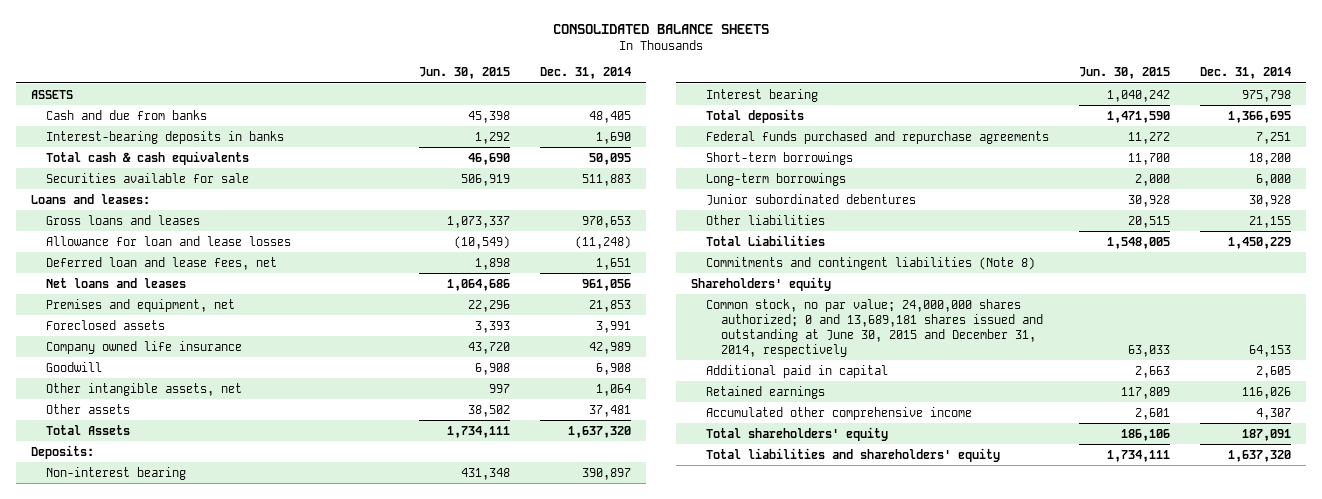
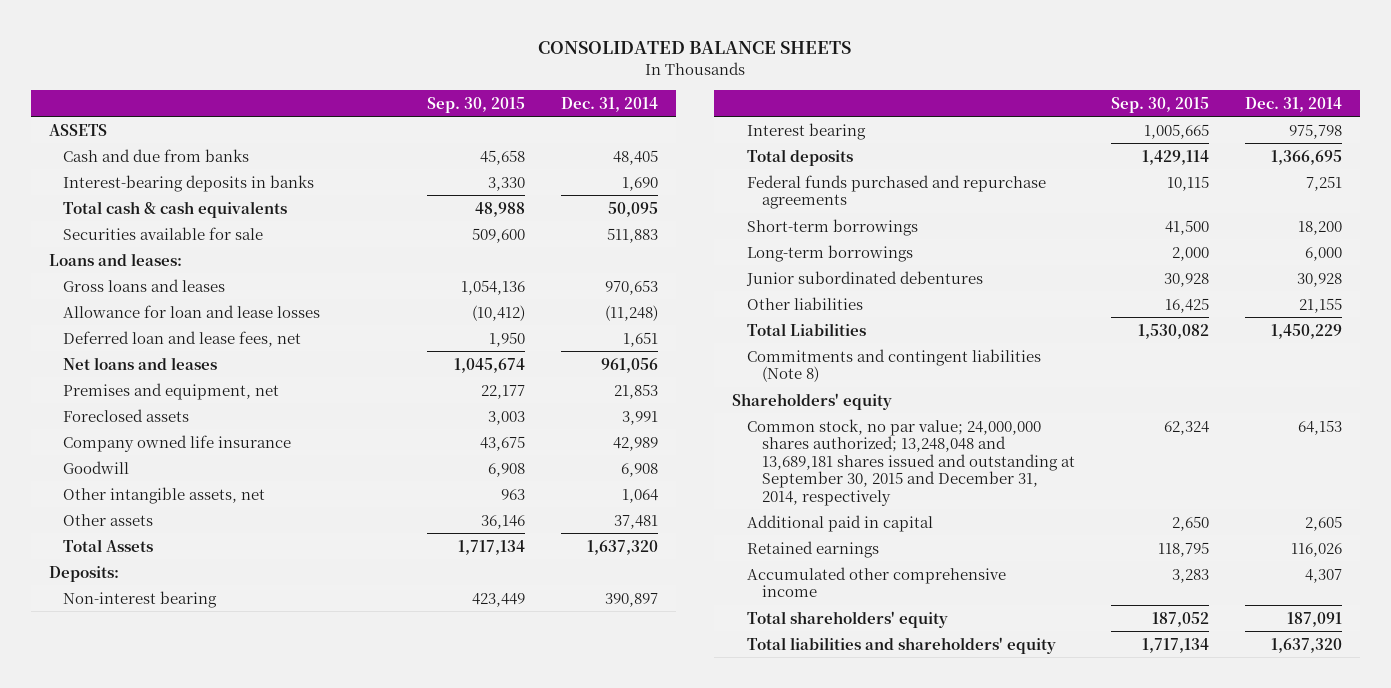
[419,67,511,80] Jun. 30, 2015 -> none
none -> [427,96,526,113] Sep. 30, 2015
[706,298,1044,357] Common stock, no par value; 24,000,000 shares authorized; 0 and 13,689,181 shares issued and outstanding at June 30, 2015 and December 31, 2014, respectively -> [747,418,1075,506] Common stock, no par value; 24,000,000 shares authorized; 13,248,048 and 13,689,181 shares issued and outstanding at September 30, 2015 and December 31, 2014, respectively

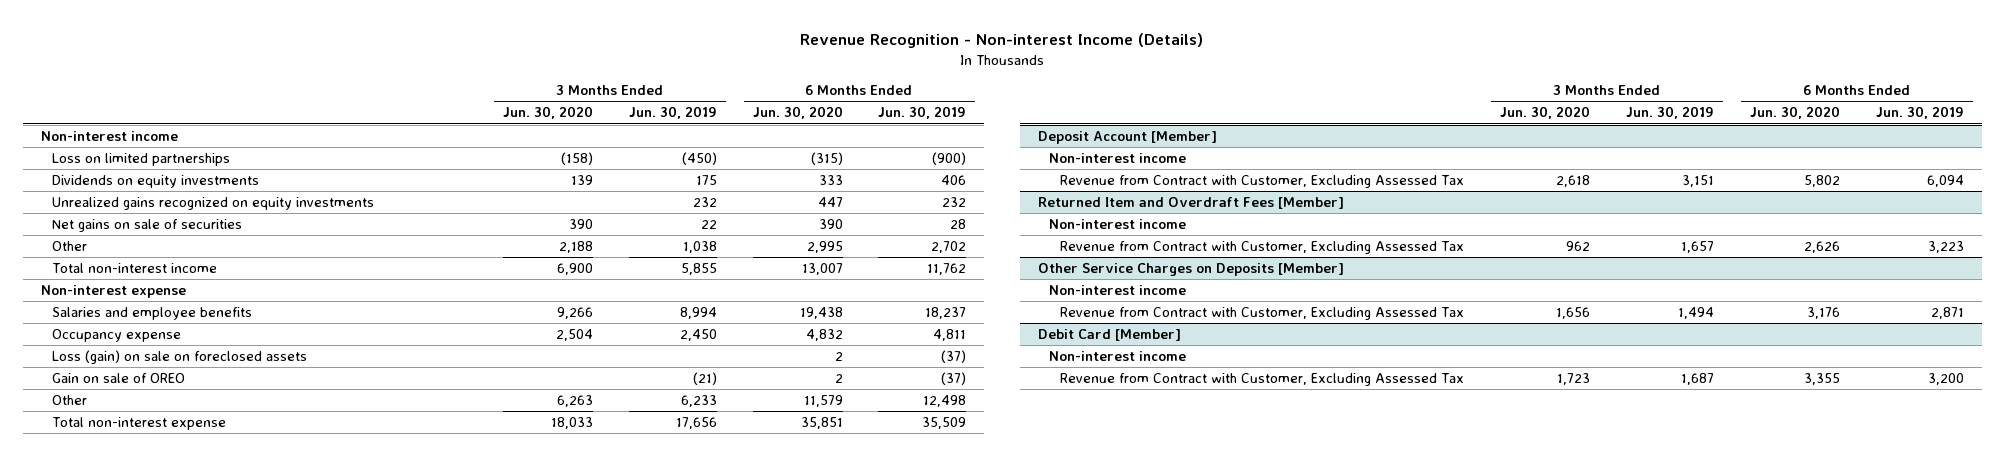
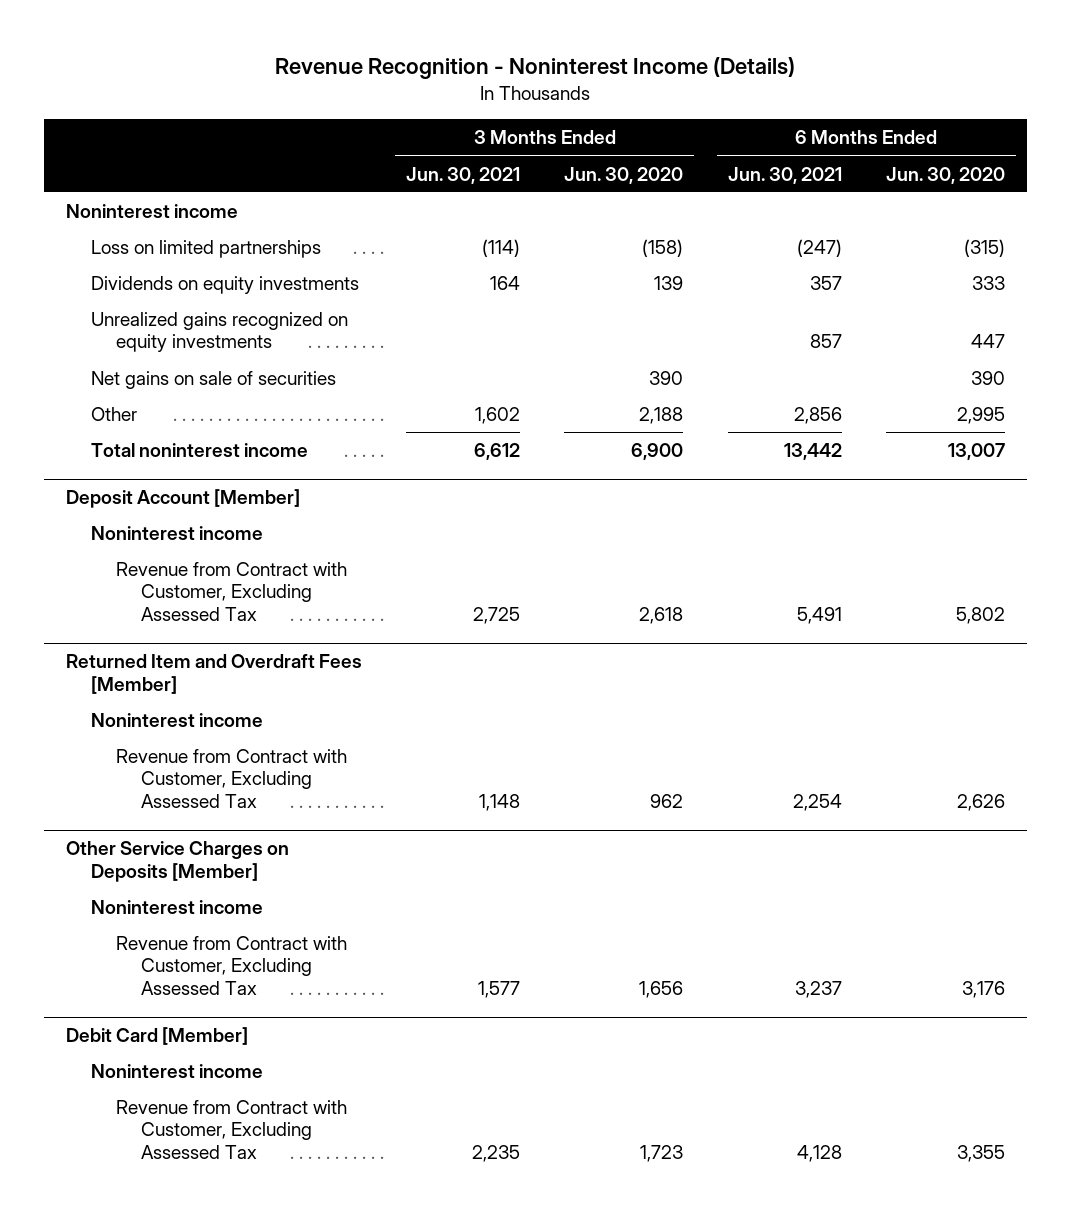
[800,33,1204,49] Revenue Recognition - Non-interest Income (Details) -> [275,56,796,79] Revenue Recognition - Noninterest Income (Details)
[628,106,717,120] Jun. 30, 2019 -> none
[878,106,967,120] Jun. 30, 2019 -> none
none -> [406,166,521,184] Jun. 30, 2021
none -> [727,166,842,184] Jun. 30, 2021
[41,130,179,141] Non-interest income -> [66,204,239,219] Noninterest income
[41,284,187,298] Non-interest expense -> none
[51,306,252,320] Salaries and employee benefits -> none
[51,328,181,342] Occupancy expense -> none
[51,349,307,364] Loss (gain) on sale on foreclosed assets -> none
[51,372,185,383] Gain on sale of OREO -> none
[51,394,87,405] Other -> none
[51,416,226,430] Total non-interest expense -> none
[51,262,217,273] Total non-interest income -> [91,443,309,458] Total noninterest income
[1049,152,1187,163] Non-interest income -> [91,526,264,541] Noninterest income
[1049,218,1187,229] Non-interest income -> [91,713,264,728] Noninterest income
[1049,284,1187,295] Non-interest income -> [91,900,264,915] Noninterest income
[1049,350,1187,361] Non-interest income -> [91,1064,264,1079] Noninterest income

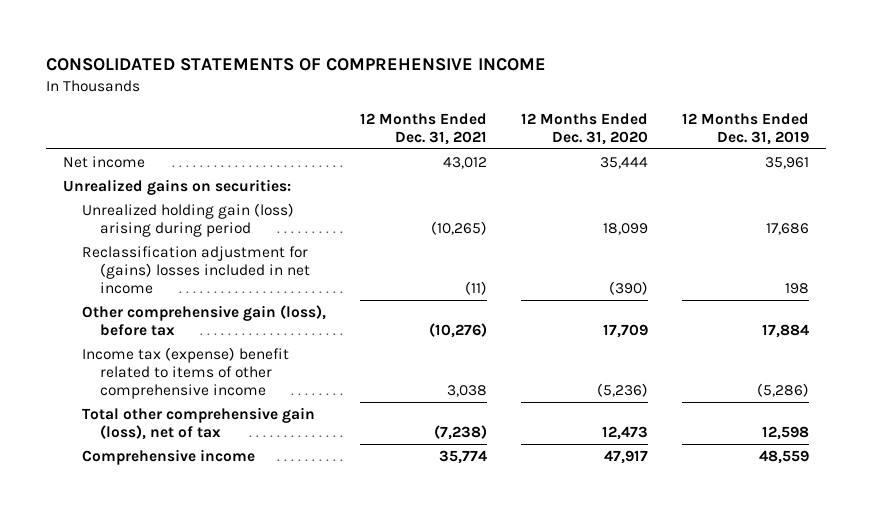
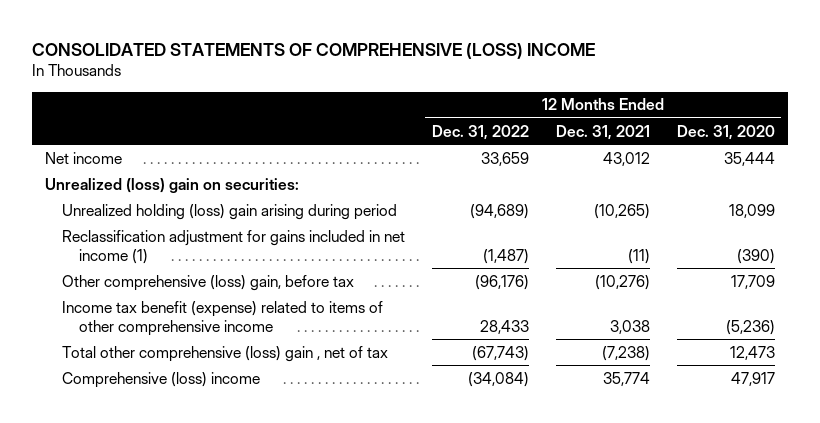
[45,58,546,72] CONSOLIDATED STATEMENTS OF COMPREHENSIVE INCOME -> [31,42,595,59] CONSOLIDATED STATEMENTS OF COMPREHENSIVE (LOSS) INCOME
[681,112,809,145] 12 Months Ended Dec. 31, 2019 -> none
none -> [432,124,530,140] Dec. 31, 2022
[63,178,292,195] Unrealized gains on securities: -> [45,177,300,193] Unrealized (loss) gain on securities:
[81,202,294,237] Unrealized holding gain (loss) arising during period -> [62,203,398,220] Unrealized holding (loss) gain arising during period
[81,245,311,294] Reclassification adjustment for (gains) losses included in net income -> [62,229,406,264] Reclassification adjustment for gains included in net income (1)
[81,304,326,336] Other comprehensive gain (loss), before tax -> [62,274,355,291] Other comprehensive (loss) gain, before tax
[81,346,289,399] Income tax (expense) benefit related to items of other comprehensive income -> [62,300,384,336] Income tax benefit (expense) related to items of other comprehensive income
[81,406,315,440] Total other comprehensive gain (loss), net of tax -> [62,345,389,362] Total other comprehensive (loss) gain , net of tax
[81,448,255,465] Comprehensive income -> [62,371,261,388] Comprehensive (loss) income

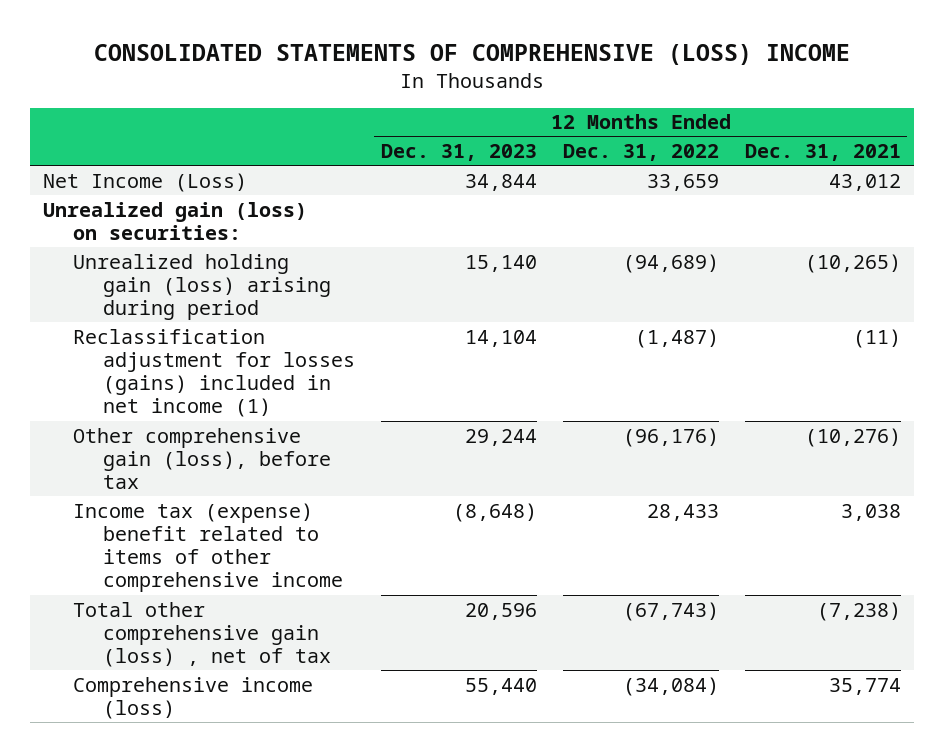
[676,124,775,140] Dec. 31, 2020 -> none
none -> [380,144,537,162] Dec. 31, 2023
[45,151,123,164] Net income -> [42,172,247,192] Net Income (Loss)
[45,177,300,193] Unrealized (loss) gain on securities: -> [42,201,307,240] Unrealized gain (loss) on securities:
[62,203,398,220] Unrealized holding (loss) gain arising during period -> [72,253,331,321] Unrealized holding gain (loss) arising during period
[62,229,406,264] Reclassification adjustment for gains included in net income (1) -> [72,328,355,418] Reclassification adjustment for losses (gains) included in net income (1)
[62,274,355,291] Other comprehensive (loss) gain, before tax -> [72,427,331,490] Other comprehensive gain (loss), before tax
[62,300,384,336] Income tax benefit (expense) related to items of other comprehensive income -> [72,502,343,593] Income tax (expense) benefit related to items of other comprehensive income
[62,345,389,362] Total other comprehensive (loss) gain , net of tax -> [72,601,331,668] Total other comprehensive gain (loss) , net of tax
[62,371,261,388] Comprehensive (loss) income -> [72,676,313,719] Comprehensive income (loss)

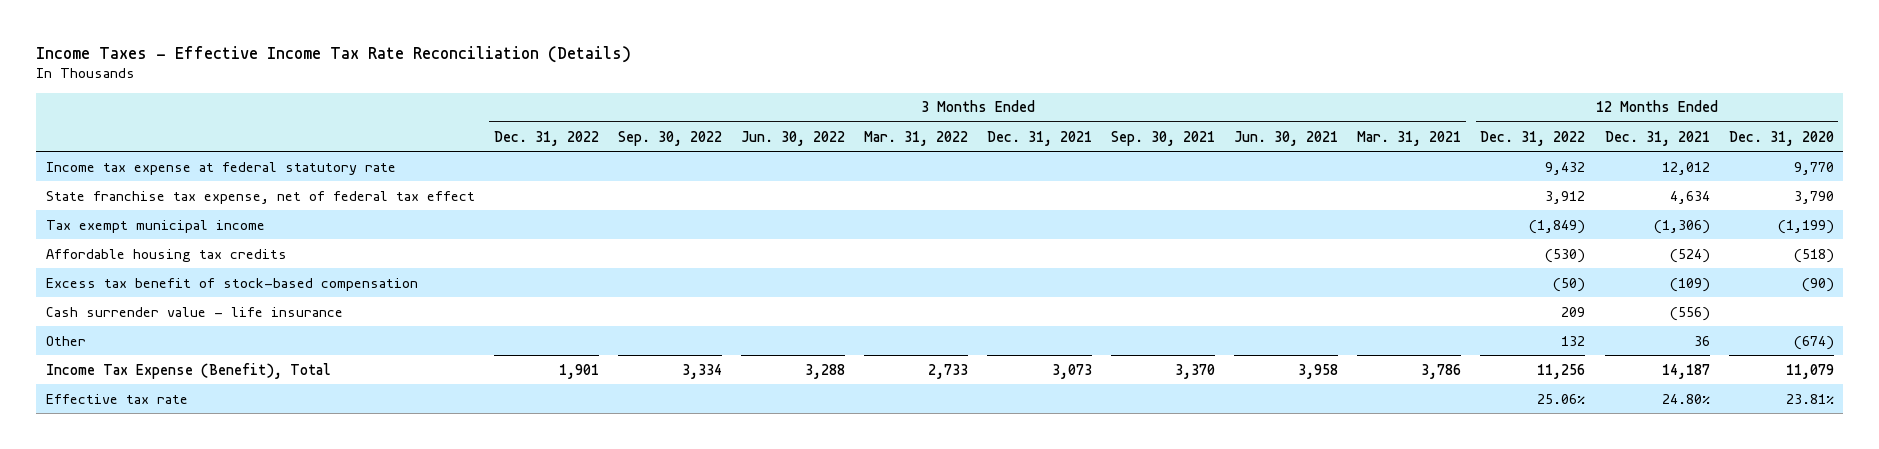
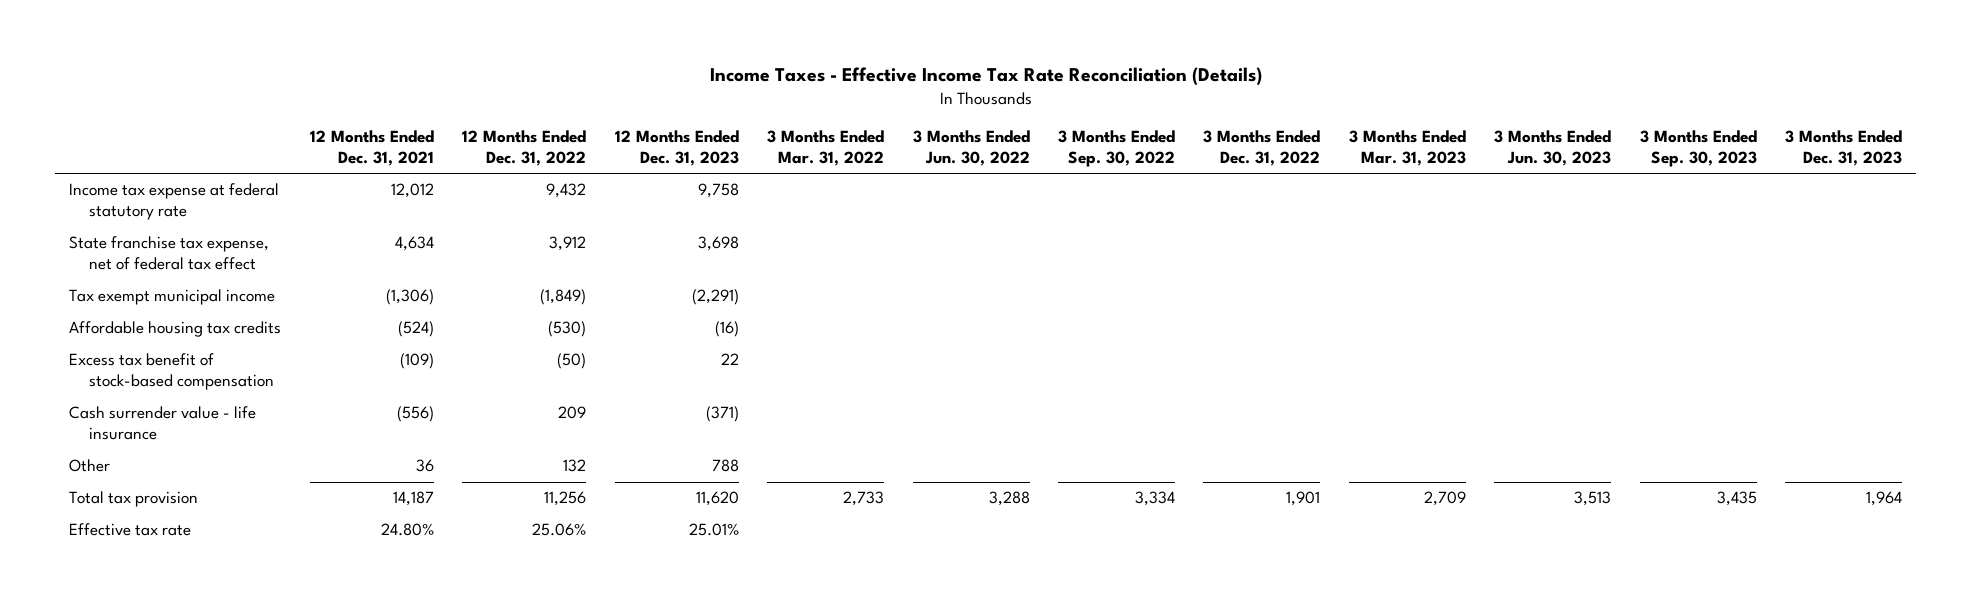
[987,130,1093,146] Dec. 31, 2021 -> none
[1111,130,1216,146] Sep. 30, 2021 -> none
[1234,130,1339,146] Jun. 30, 2021 -> none
[1357,130,1462,146] Mar. 31, 2021 -> none
[1728,130,1834,146] Dec. 31, 2020 -> none
none -> [614,130,739,167] 12 Months Ended Dec. 31, 2023
none -> [1348,130,1466,167] 3 Months Ended Mar. 31, 2023
none -> [1494,130,1612,167] 3 Months Ended Jun. 30, 2023
none -> [1639,130,1757,168] 3 Months Ended Sep. 30, 2023
none -> [1785,130,1903,167] 3 Months Ended Dec. 31, 2023
[45,362,331,379] Income Tax Expense (Benefit), Total -> [69,491,199,508] Total tax provision

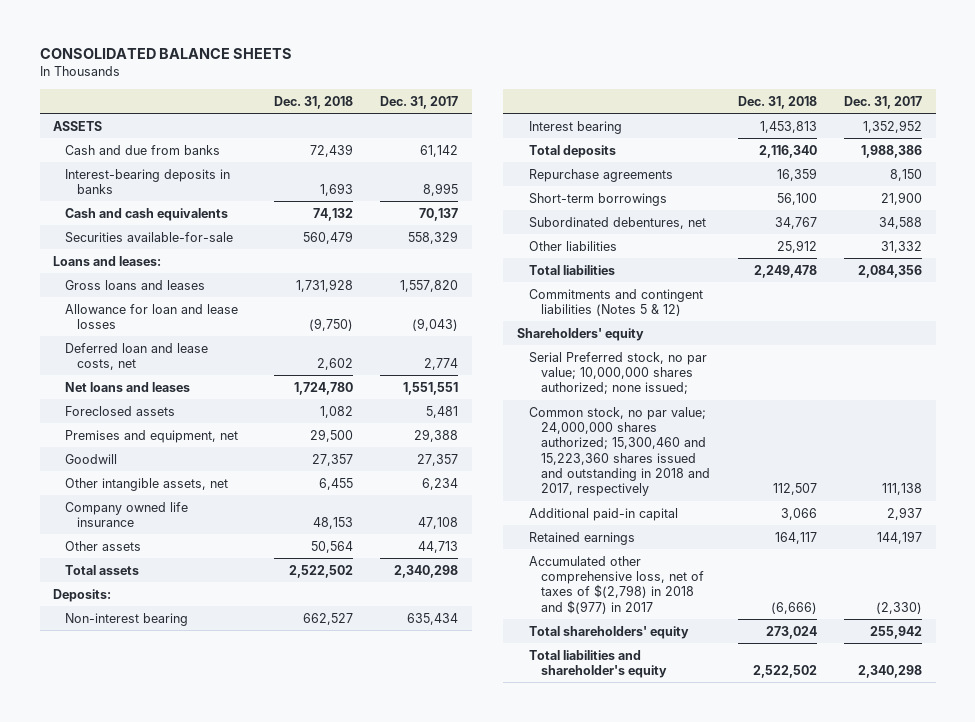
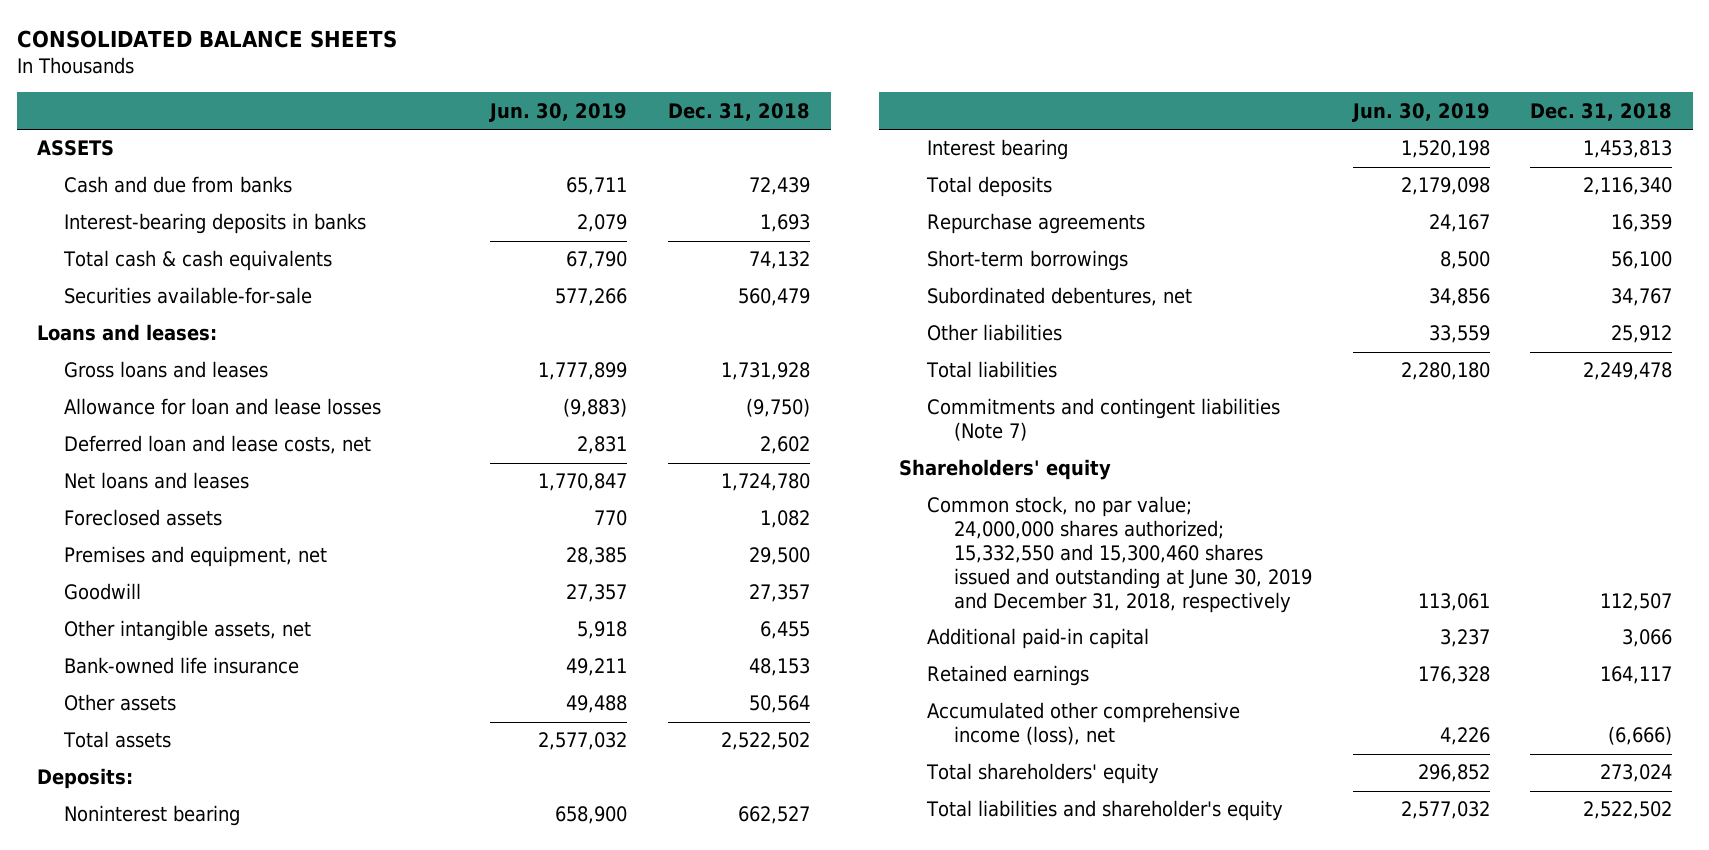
[379,95,458,109] Dec. 31, 2017 -> none
none -> [489,102,628,122] Jun. 30, 2019
[65,207,229,221] Cash and cash equivalents -> [63,250,333,272] Total cash & cash equivalents
[65,501,189,527] Company owned life insurance -> [64,657,300,675] Bank-owned life insurance
[65,612,189,626] Non-interest bearing -> [64,805,241,827] Noninterest bearing
[529,288,704,316] Commitments and contingent liabilities (Notes 5 & 12) -> [926,398,1280,442] Commitments and contingent liabilities (Note 7)
[529,351,708,395] Serial Preferred stock, no par value; 10,000,000 shares authorized; none issued; -> none
[529,406,711,497] Common stock, no par value; 24,000,000 shares authorized; 15,300,460 and 15,223,360 shares issued and outstanding in 2018 and 2017, respectively -> [926,496,1312,613] Common stock, no par value; 24,000,000 shares authorized; 15,332,550 and 15,300,460 shares issued and outstanding at June 30, 2019 and December 31, 2018, respectively
[529,555,705,614] Accumulated other comprehensive loss, net of taxes of $(2,798) in 2018 and $(977) in 2017 -> [926,702,1240,746] Accumulated other comprehensive income (loss), net

